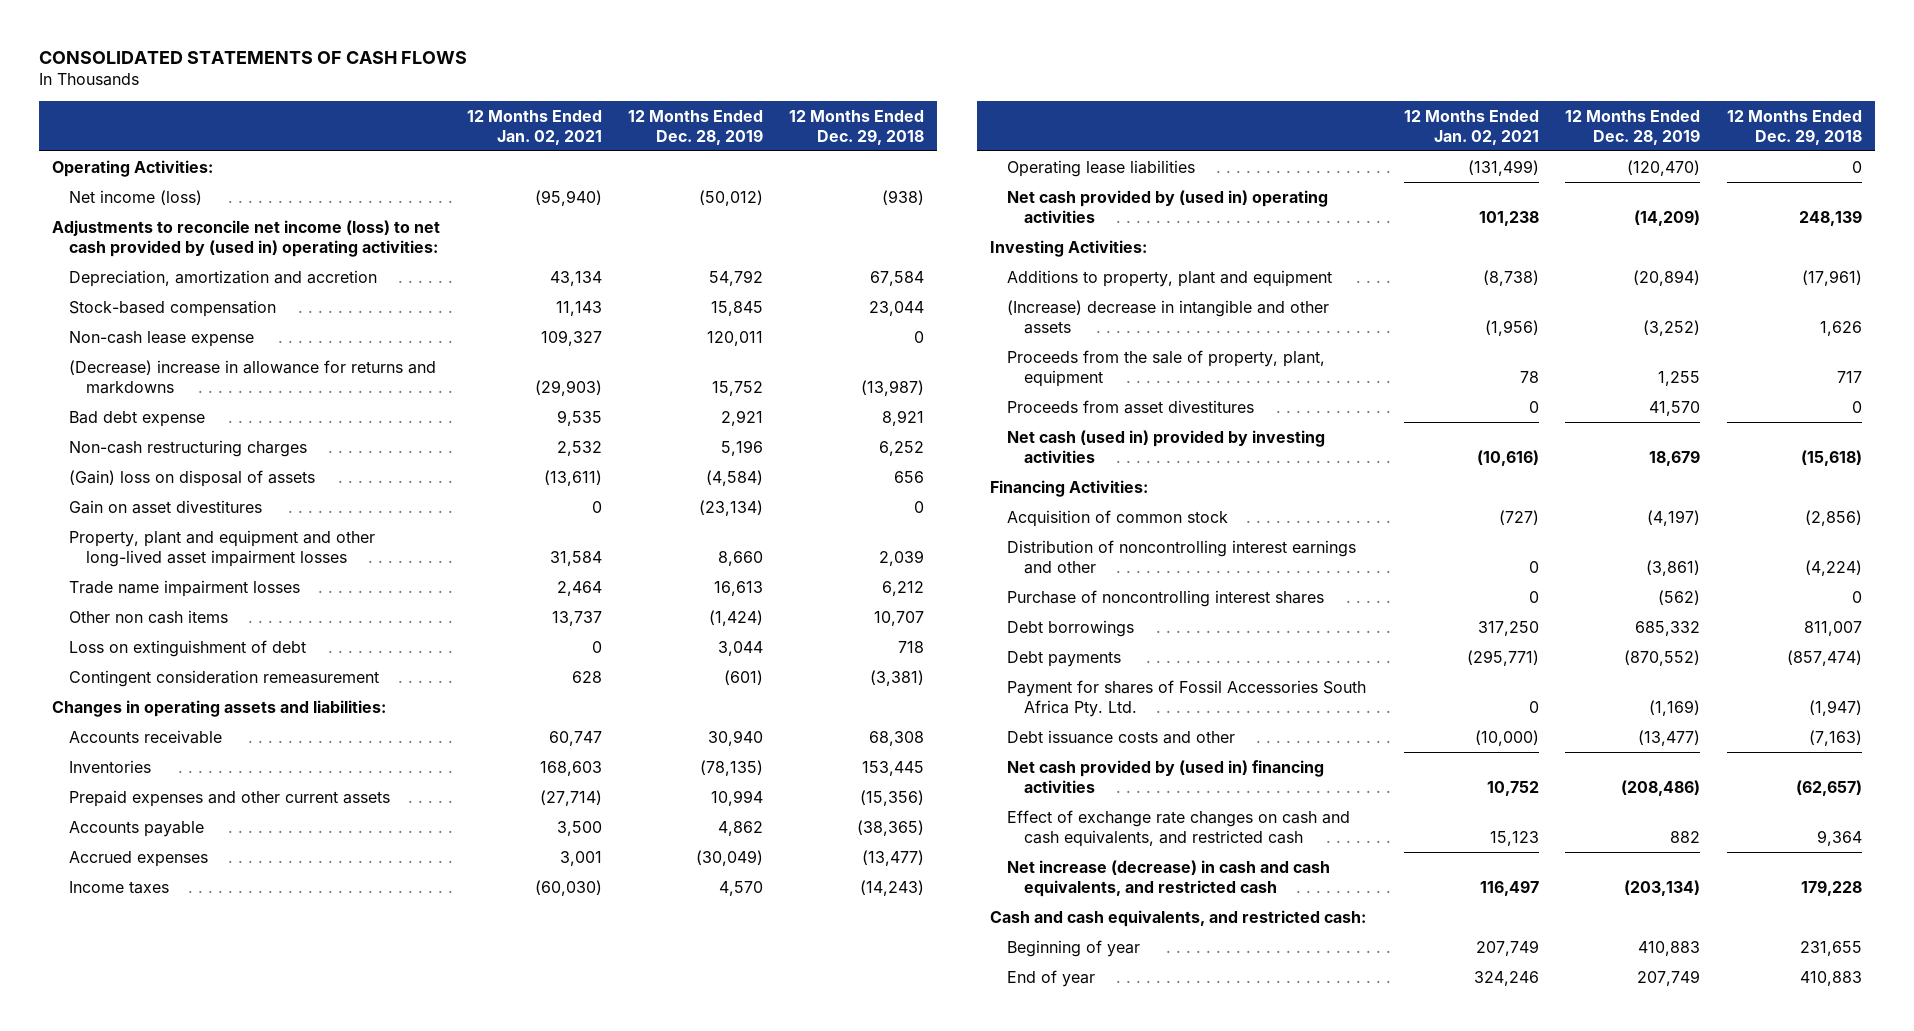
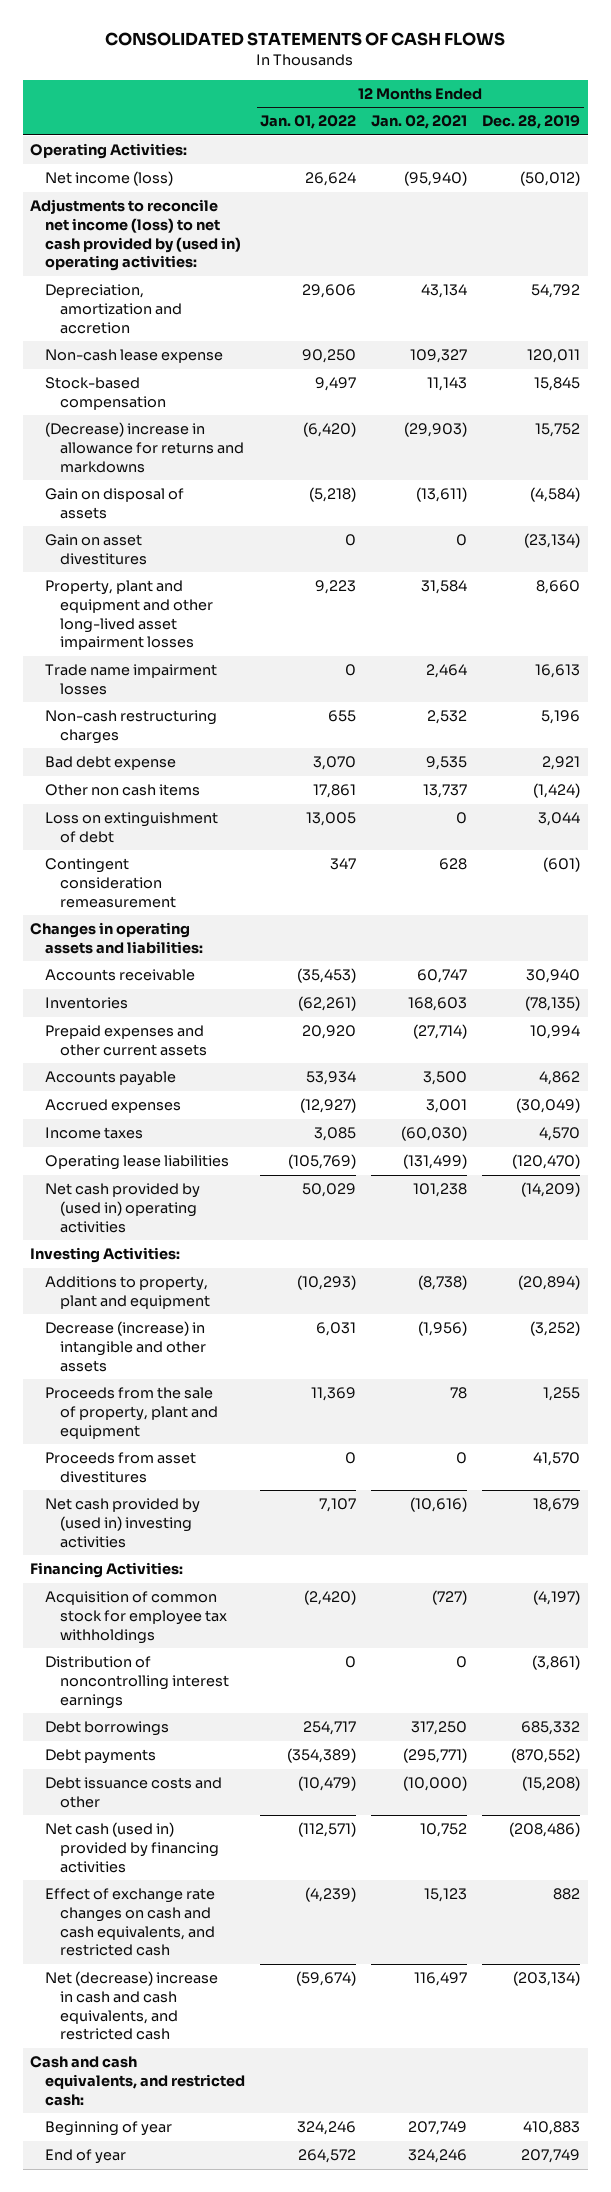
[789,109,925,145] 12 Months Ended Dec. 29, 2018 -> none
none -> [260,115,357,130] Jan. 01, 2022
[69,299,277,317] Stock-based compensation -> [45,377,167,410] Stock-based compensation
[69,469,316,487] (Gain) loss on disposal of assets -> [45,488,185,519] Gain on disposal of assets
[69,439,308,457] Non-cash restructuring charges -> [45,710,218,744] Non-cash restructuring charges
[69,410,206,427] Bad debt expense -> [45,756,177,771] Bad debt expense
[1006,299,1329,334] (Increase) decrease in intangible and other assets -> [45,1321,207,1372] Decrease (increase) in intangible and other assets
[1006,349,1325,387] Proceeds from the sale of property, plant, equipment -> [45,1387,219,1439] Proceeds from the sale of property, plant and equipment
[1006,429,1325,463] Net cash (used in) provided by investing activities -> [45,1498,201,1548] Net cash provided by (used in) investing activities
[1006,589,1324,607] Purchase of noncontrolling interest shares -> none
[1006,509,1228,527] Acquisition of common stock -> [45,1591,228,1644] Acquisition of common stock for employee tax withholdings
[1006,539,1356,574] Distribution of noncontrolling interest earnings and other -> [45,1656,230,1709] Distribution of noncontrolling interest earnings
[1006,679,1366,717] Payment for shares of Fossil Accessories South Africa Pty. Ltd. -> none
[1638,729,1701,746] (13,477) -> [522,1776,581,1792] (15,208)
[1006,759,1324,793] Net cash provided by (used in) financing activities -> [45,1822,220,1873] Net cash (used in) provided by financing activities
[1006,859,1330,897] Net increase (decrease) in cash and cash equivalents, and restricted cash -> [45,1971,219,2041] Net (decrease) increase in cash and cash equivalents, and restricted cash

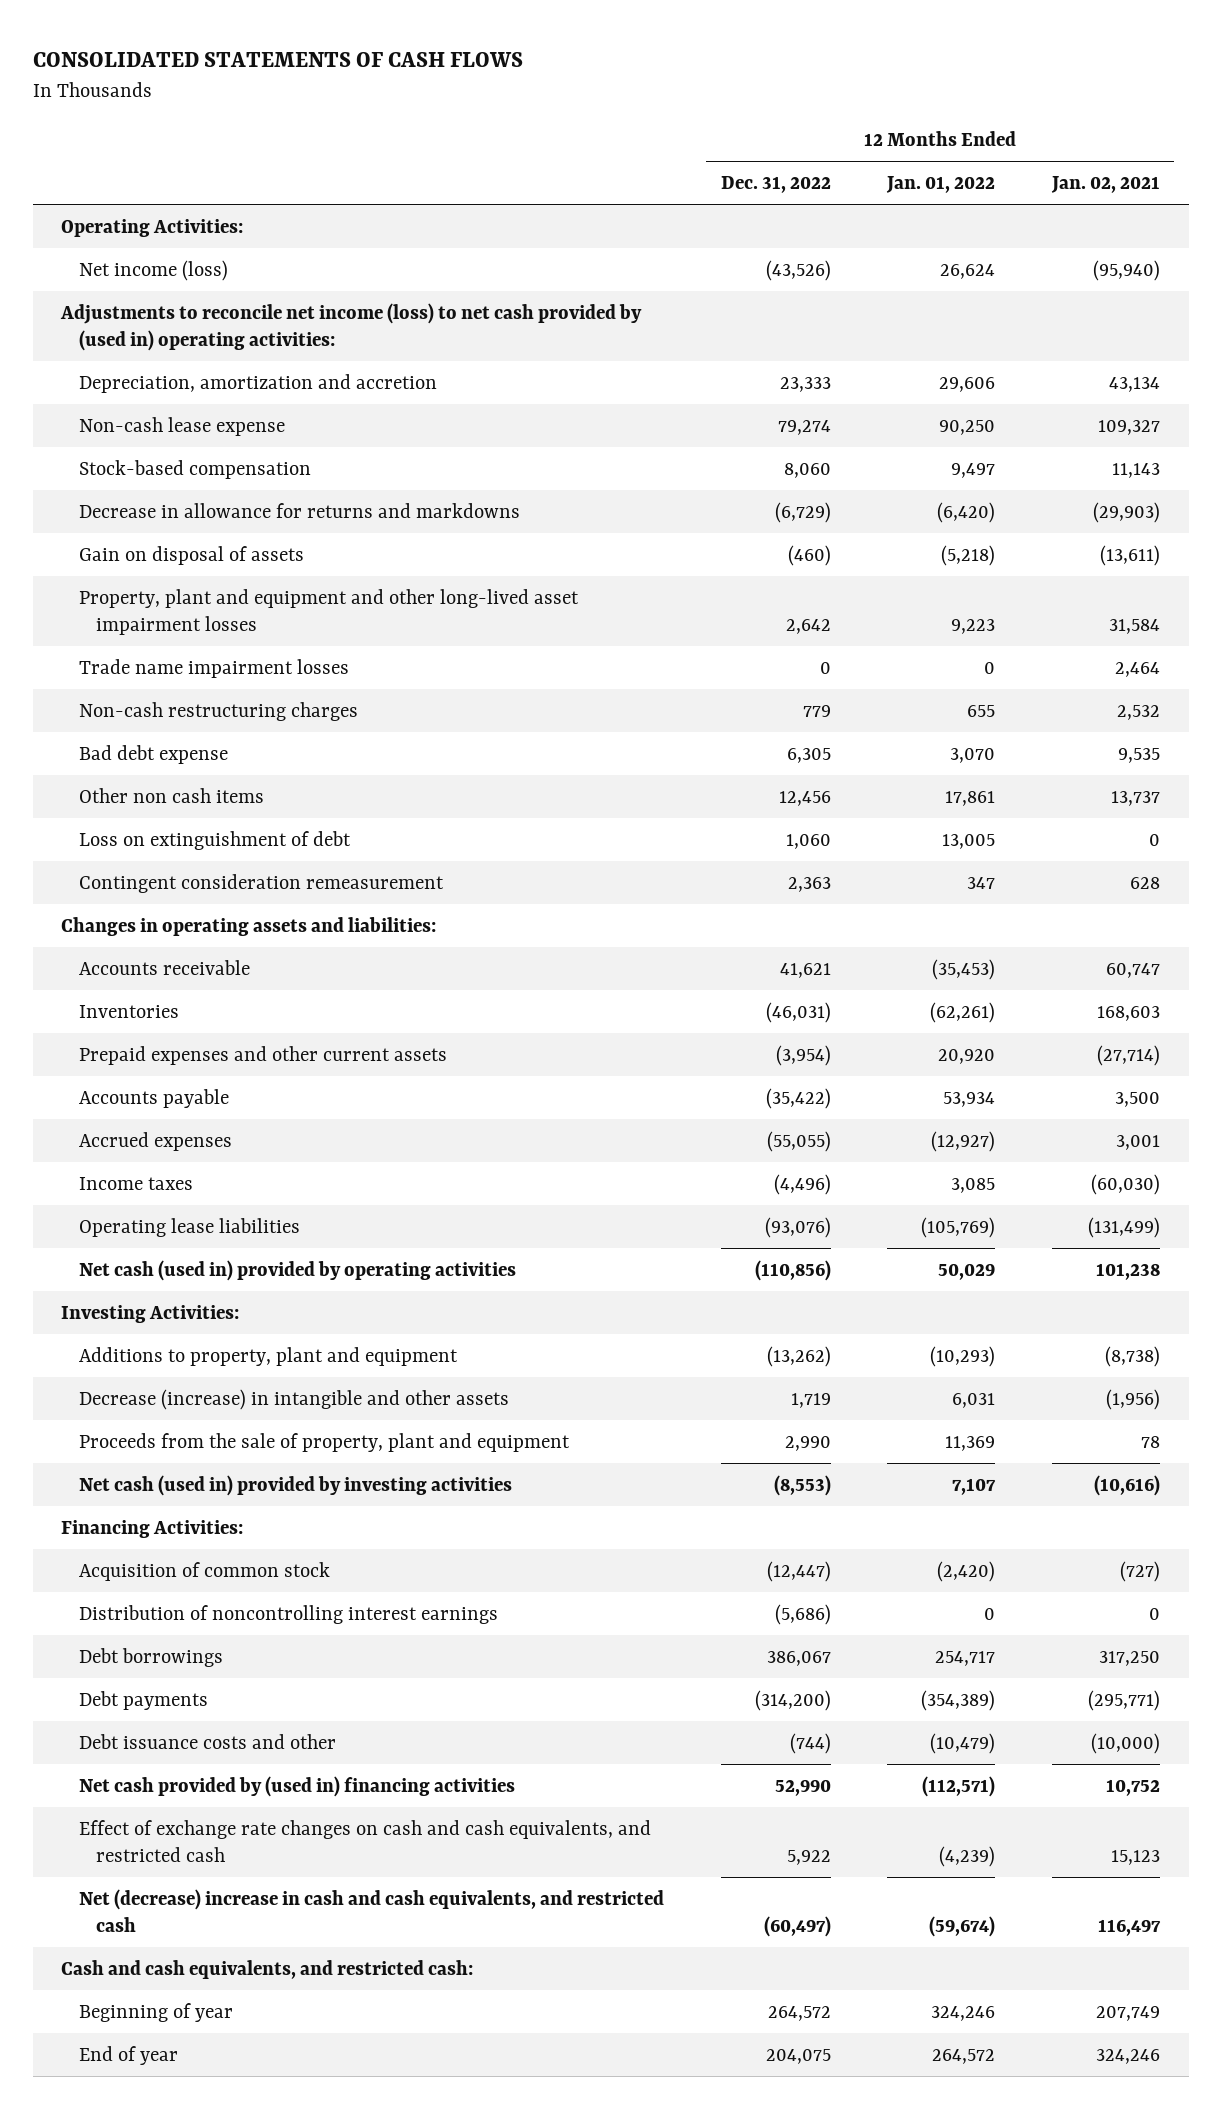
[482,115,581,130] Dec. 28, 2019 -> none
none -> [720,176,831,194] Dec. 31, 2022
[45,422,245,473] (Decrease) increase in allowance for returns and markdowns -> [78,502,520,518] Decrease in allowance for returns and markdowns
[45,534,148,565] Gain on asset divestitures -> none
[45,1183,201,1233] Net cash provided by (used in) operating activities -> [78,1259,516,1281] Net cash (used in) provided by operating activities
[45,1452,197,1483] Proceeds from asset divestitures -> none
[45,1498,201,1548] Net cash provided by (used in) investing activities -> [78,1474,512,1496] Net cash (used in) provided by investing activities
[45,1591,228,1644] Acquisition of common stock for employee tax withholdings -> [78,1561,330,1581] Acquisition of common stock
[45,1822,220,1873] Net cash (used in) provided by financing activities -> [78,1775,515,1797] Net cash provided by (used in) financing activities

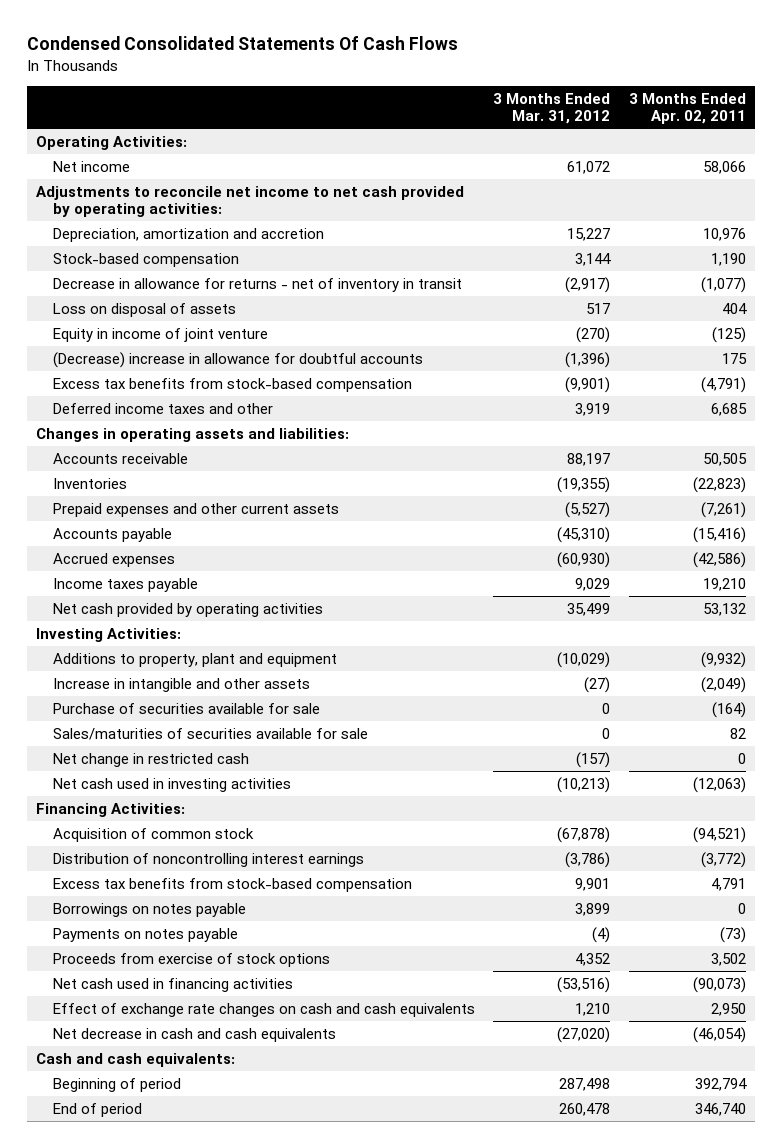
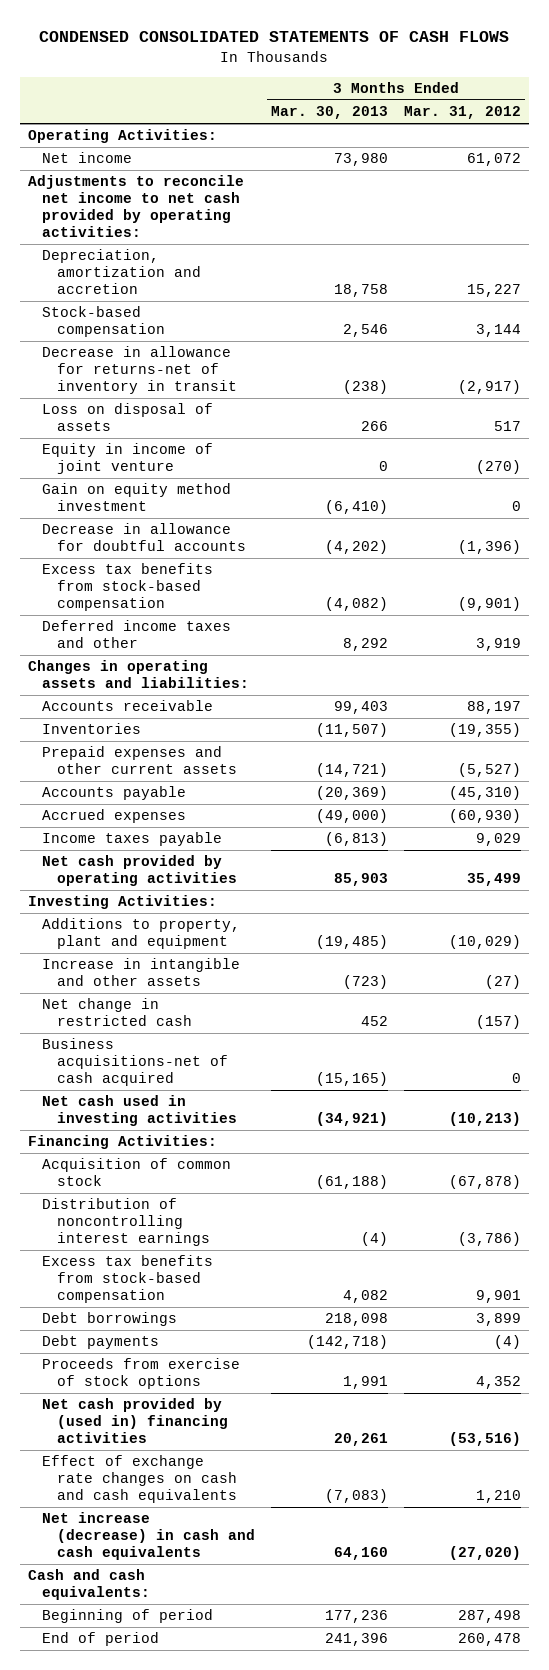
[26,36,458,51] Condensed Consolidated Statements Of Cash Flows -> [39,31,510,43] CONDENSED CONSOLIDATED STATEMENTS OF CASH FLOWS
[628,92,746,125] 3 Months Ended Apr. 02, 2011 -> none
none -> [270,106,388,120] Mar. 30, 2013
[52,277,462,292] Decrease in allowance for returns - net of inventory in transit -> [42,346,237,395] Decrease in allowance for returns-net of inventory in transit
none -> [42,483,232,512] Gain on equity method investment
[52,351,423,368] (Decrease) increase in allowance for doubtful accounts -> [42,523,246,552] Decrease in allowance for doubtful accounts
[52,702,320,714] Purchase of securities available for sale -> none
[52,727,368,740] Sales/maturities of securities available for sale -> none
none -> [42,1038,228,1087] Business acquisitions-net of cash acquired
[52,902,246,917] Borrowings on notes payable -> [42,1312,178,1327] Debt borrowings
[52,927,238,942] Payments on notes payable -> [42,1335,160,1350] Debt payments
[52,977,293,992] Net cash used in financing activities -> [42,1398,228,1444] Net cash provided by (used in) financing activities
[52,1027,336,1042] Net decrease in cash and cash equivalents -> [42,1512,255,1561] Net increase (decrease) in cash and cash equivalents

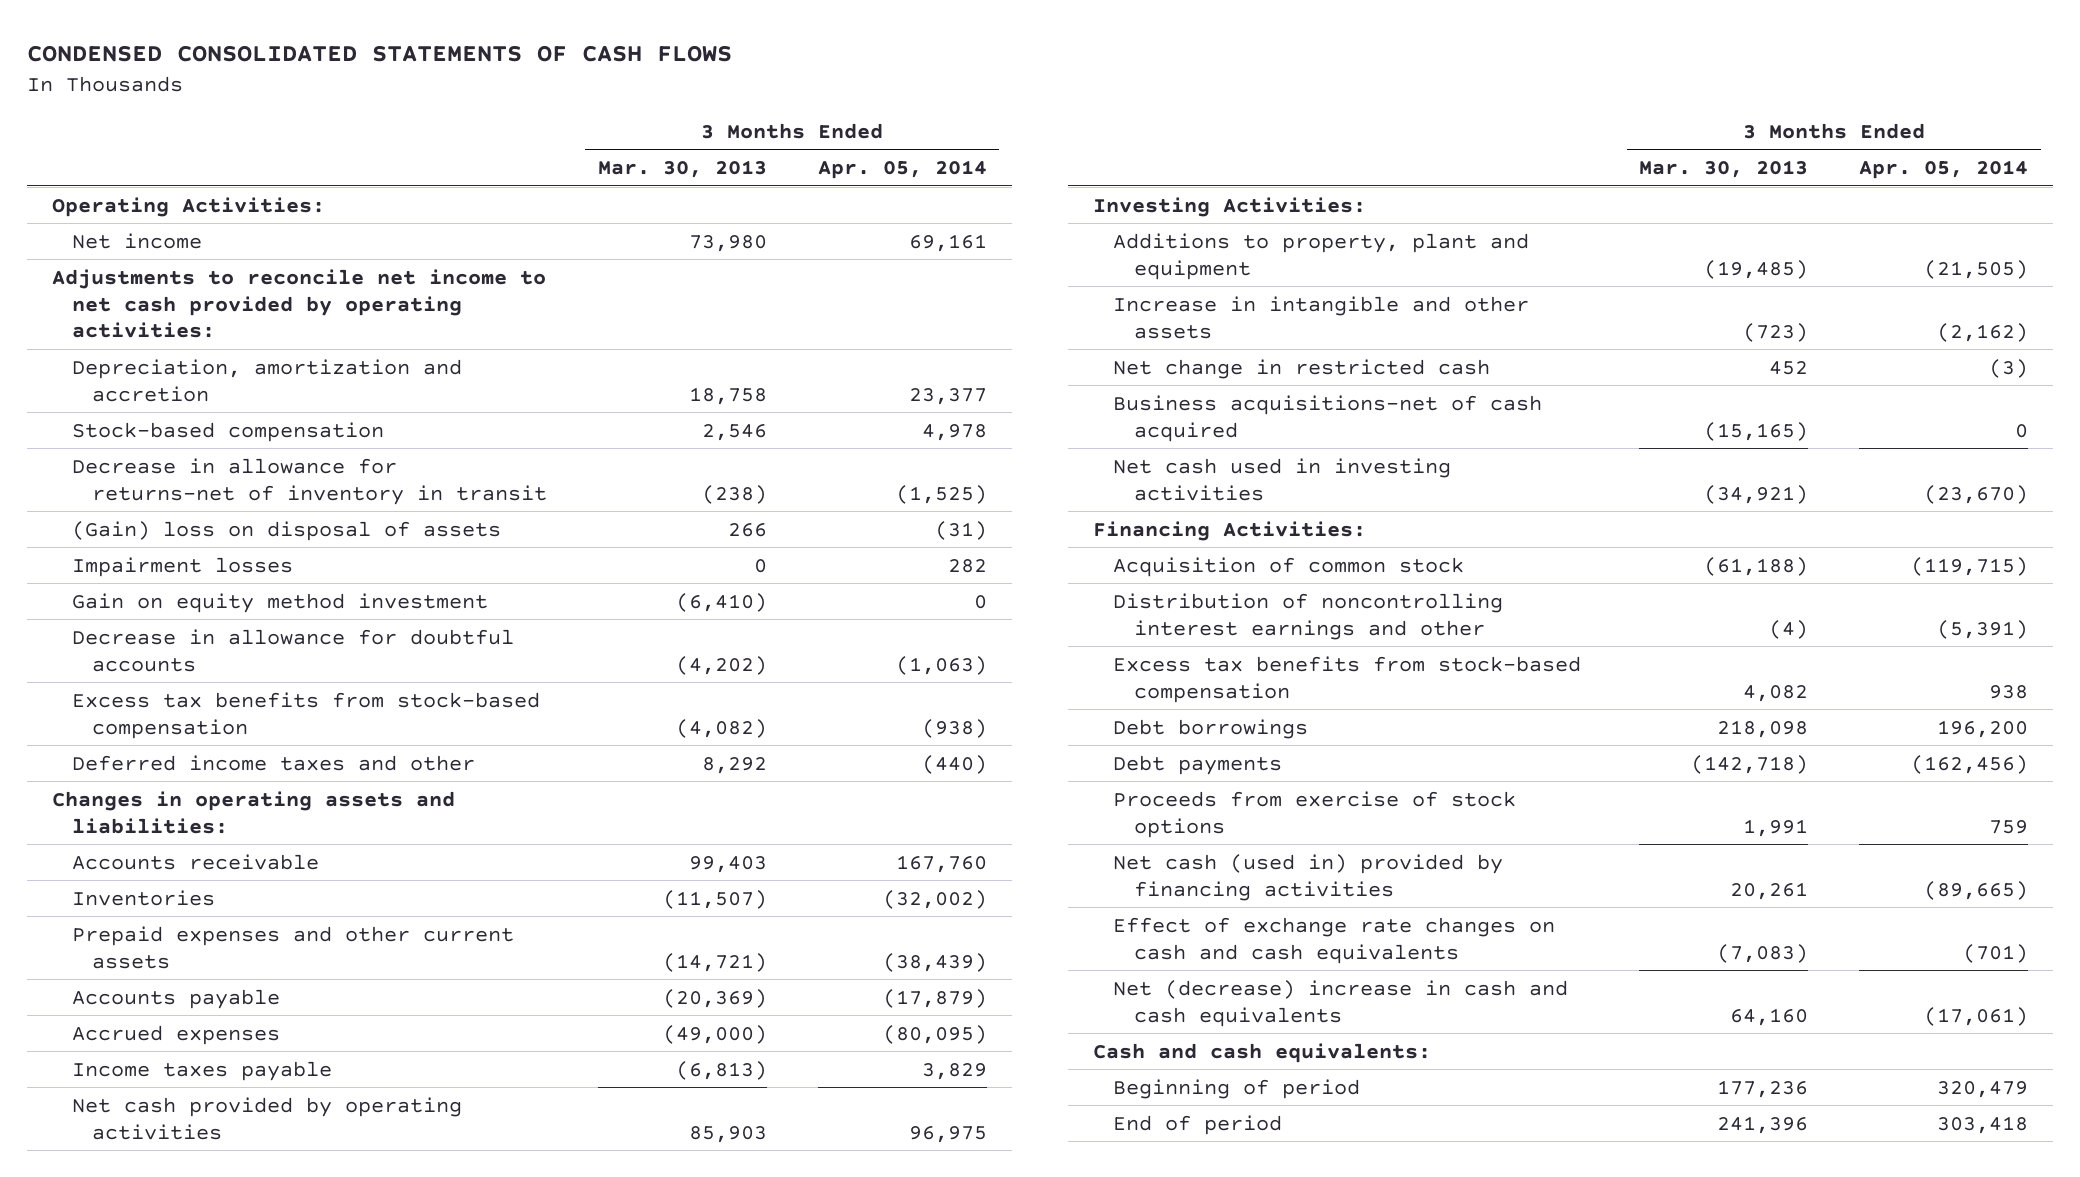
[403,106,521,120] Mar. 31, 2012 -> none
none -> [817,160,987,180] Apr. 05, 2014
[42,443,214,475] Equity in income of joint venture -> none
[42,403,214,432] Loss on disposal of assets -> [72,520,502,541] (Gain) loss on disposal of assets
none -> [72,556,294,577] Impairment losses
[42,1198,210,1247] Distribution of noncontrolling interest earnings -> [1113,592,1504,640] Distribution of noncontrolling interest earnings and other
[42,1398,228,1444] Net cash provided by (used in) financing activities -> [1113,853,1504,901] Net cash (used in) provided by financing activities
[42,1512,255,1561] Net increase (decrease) in cash and cash equivalents -> [1113,979,1569,1027] Net (decrease) increase in cash and cash equivalents

